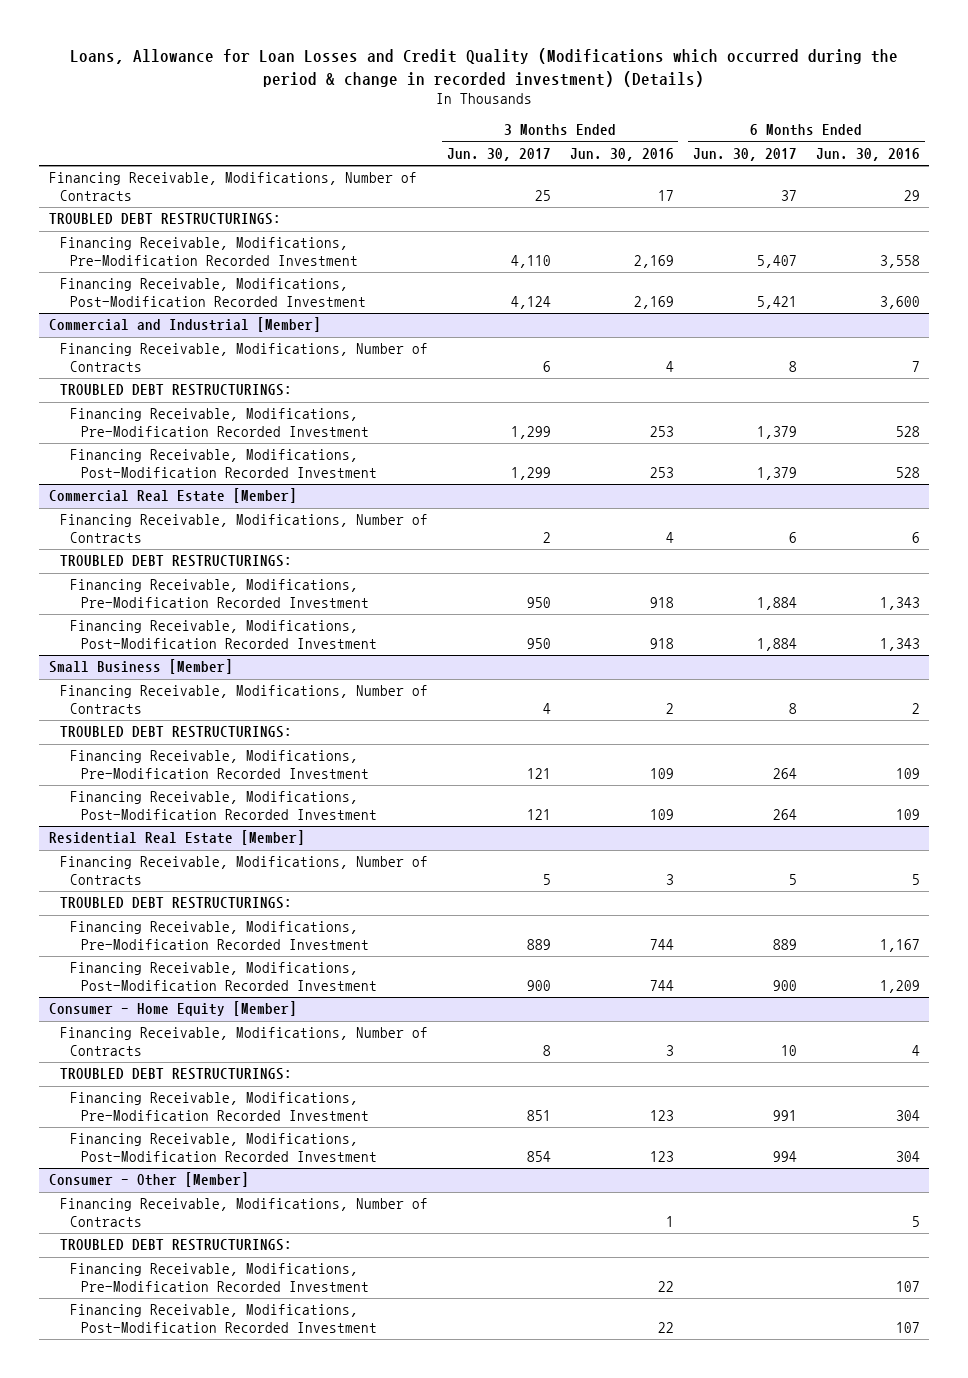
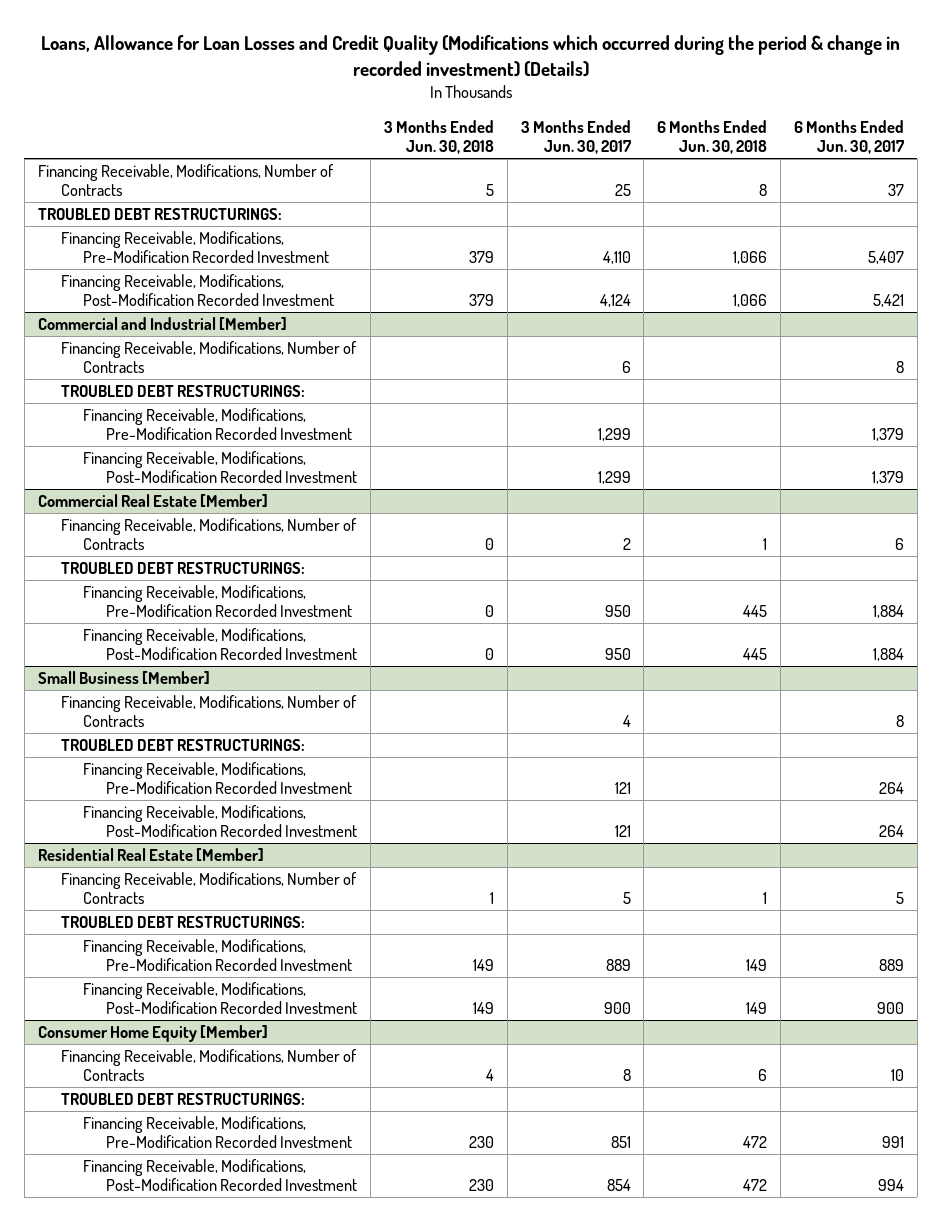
[569,147,674,161] Jun. 30, 2016 -> none
[815,147,920,161] Jun. 30, 2016 -> none
none -> [383,119,494,155] 3 Months Ended Jun. 30, 2018
none -> [657,119,768,155] 6 Months Ended Jun. 30, 2018
[48,1001,297,1017] Consumer - Home Equity [Member] -> [37,1025,268,1043] Consumer Home Equity [Member]
[48,1172,249,1188] Consumer - Other [Member] -> none
[59,1198,428,1228] Financing Receivable, Modifications, Number of Contracts -> none
[59,1239,292,1252] TROUBLED DEBT RESTRUCTURINGS: -> none
[70,1263,370,1293] Financing Receivable, Modifications, Pre-Modification Recorded Investment -> none
[70,1304,378,1334] Financing Receivable, Modifications, Post-Modification Recorded Investment -> none

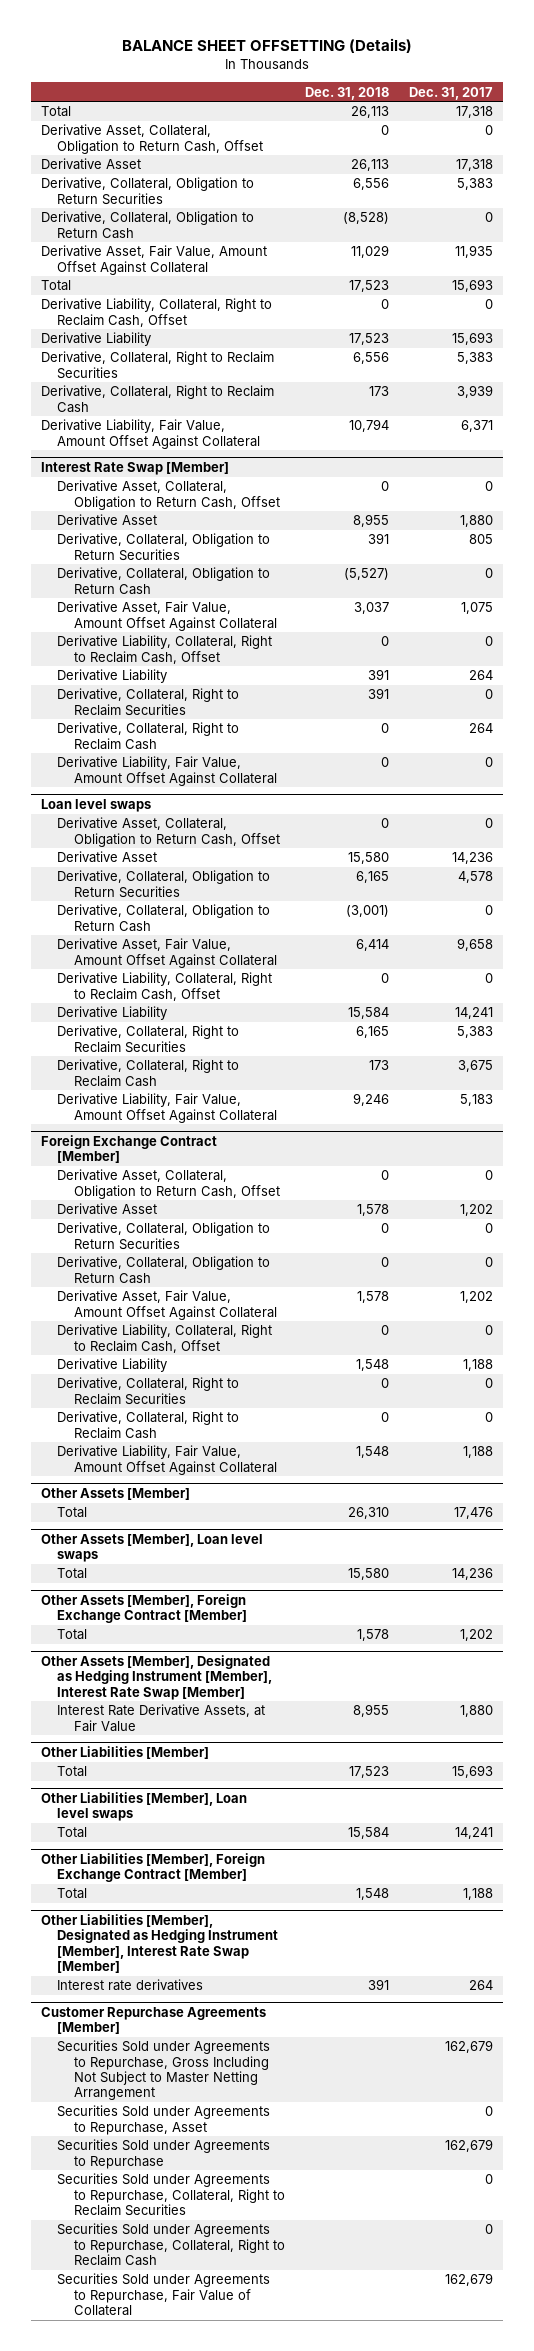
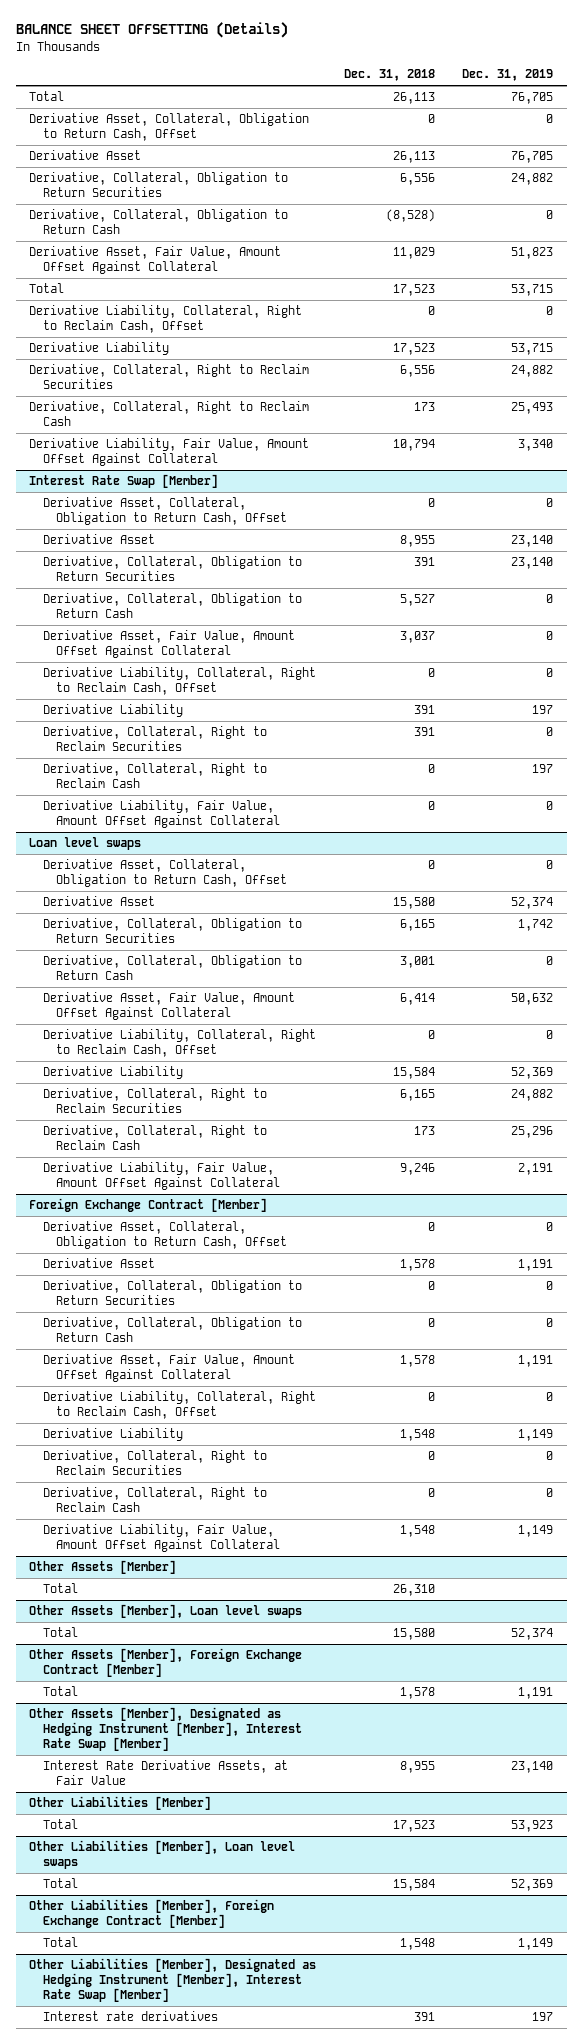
[408,86,493,100] Dec. 31, 2017 -> none
none -> [462,69,554,82] Dec. 31, 2019
[344,568,390,581] (5,527) -> [399,594,435,607] 5,527
[346,905,390,918] (3,001) -> [399,956,435,969] 3,001
[40,2006,266,2035] Customer Repurchase Agreements [Member] -> none
[57,2040,271,2101] Securities Sold under Agreements to Repurchase, Gross Including Not Subject to Master Netting Arrangement -> none
[57,2105,271,2135] Securities Sold under Agreements to Repurchase, Asset -> none
[57,2139,271,2169] Securities Sold under Agreements to Repurchase -> none
[57,2173,286,2216] Securities Sold under Agreements to Repurchase, Collateral, Right to Reclaim Securities -> none
[57,2223,286,2266] Securities Sold under Agreements to Repurchase, Collateral, Right to Reclaim Cash -> none
[57,2273,271,2316] Securities Sold under Agreements to Repurchase, Fair Value of Collateral -> none

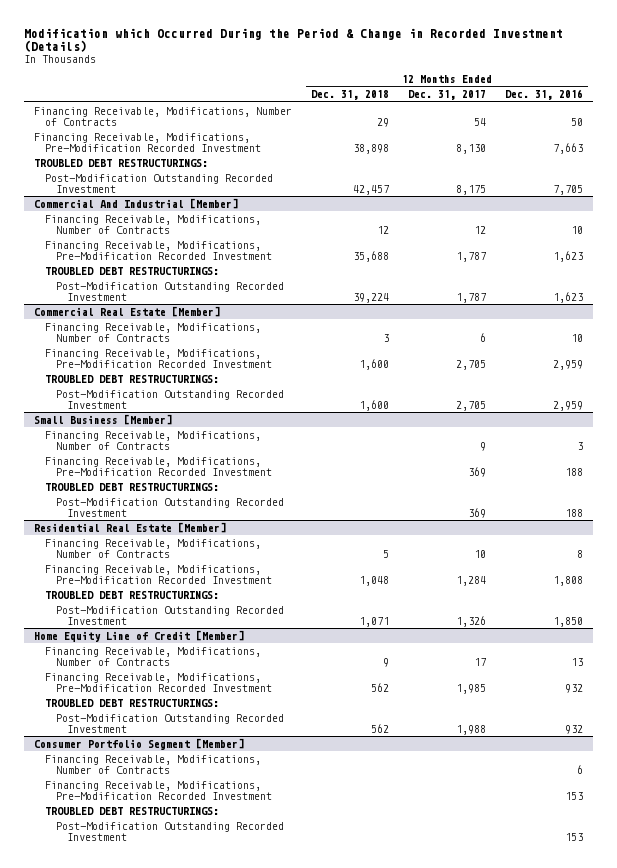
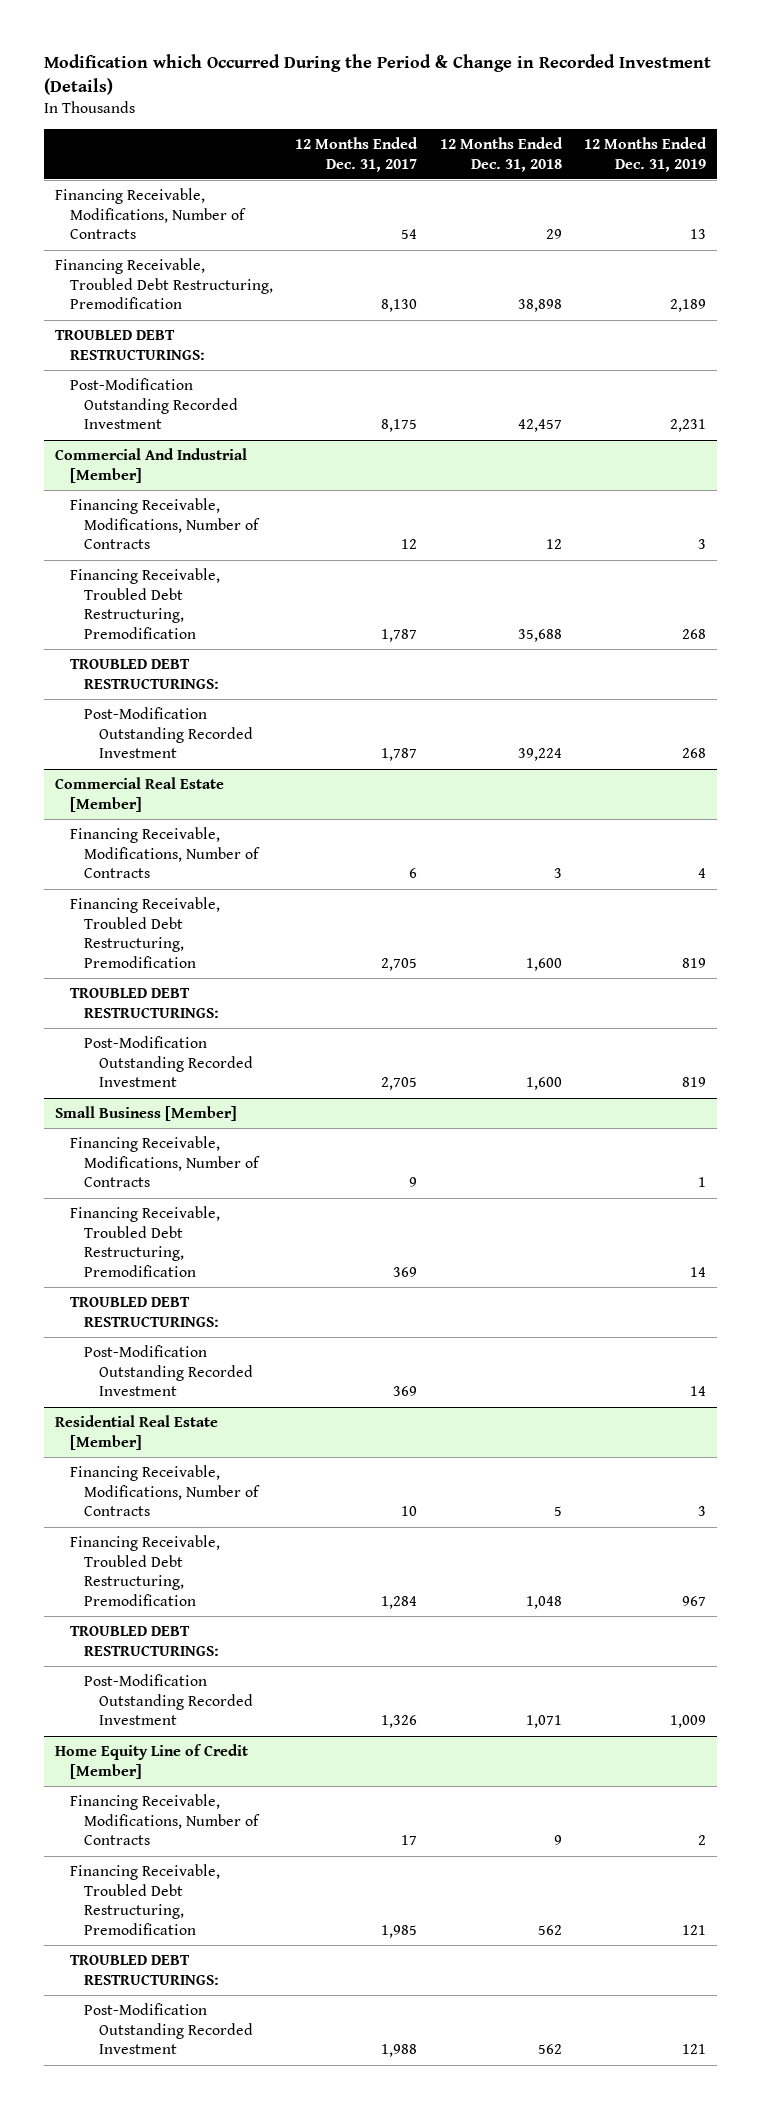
[505,89,584,101] Dec. 31, 2016 -> none
none -> [584,136,708,172] 12 Months Ended Dec. 31, 2019
[33,132,261,152] Financing Receivable, Modifications, Pre-Modification Recorded Investment -> [55,257,273,310] Financing Receivable, Troubled Debt Restructuring, Premodification
[44,240,272,260] Financing Receivable, Modifications, Pre-Modification Recorded Investment -> [69,567,220,639] Financing Receivable, Troubled Debt Restructuring, Premodification
[44,348,272,368] Financing Receivable, Modifications, Pre-Modification Recorded Investment -> [69,896,220,968] Financing Receivable, Troubled Debt Restructuring, Premodification
[44,456,272,476] Financing Receivable, Modifications, Pre-Modification Recorded Investment -> [69,1205,220,1277] Financing Receivable, Troubled Debt Restructuring, Premodification
[44,564,272,584] Financing Receivable, Modifications, Pre-Modification Recorded Investment -> [69,1534,220,1606] Financing Receivable, Troubled Debt Restructuring, Premodification
[44,672,272,692] Financing Receivable, Modifications, Pre-Modification Recorded Investment -> [69,1863,220,1935] Financing Receivable, Troubled Debt Restructuring, Premodification
[33,737,244,750] Consumer Portfolio Segment [Member] -> none
[44,754,261,774] Financing Receivable, Modifications, Number of Contracts -> none
[44,780,272,800] Financing Receivable, Modifications, Pre-Modification Recorded Investment -> none
[44,806,219,815] TROUBLED DEBT RESTRUCTURINGS: -> none
[55,821,284,841] Post-Modification Outstanding Recorded Investment -> none

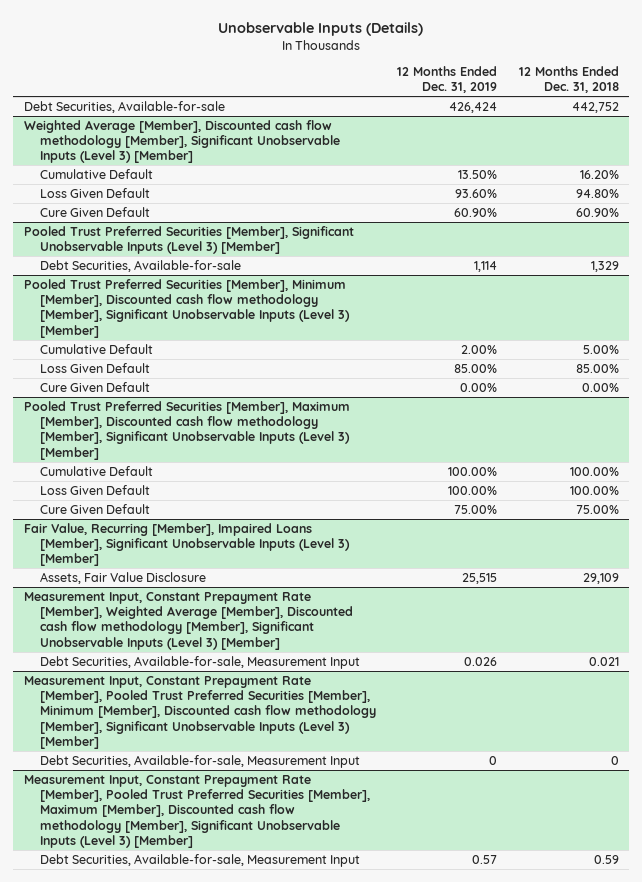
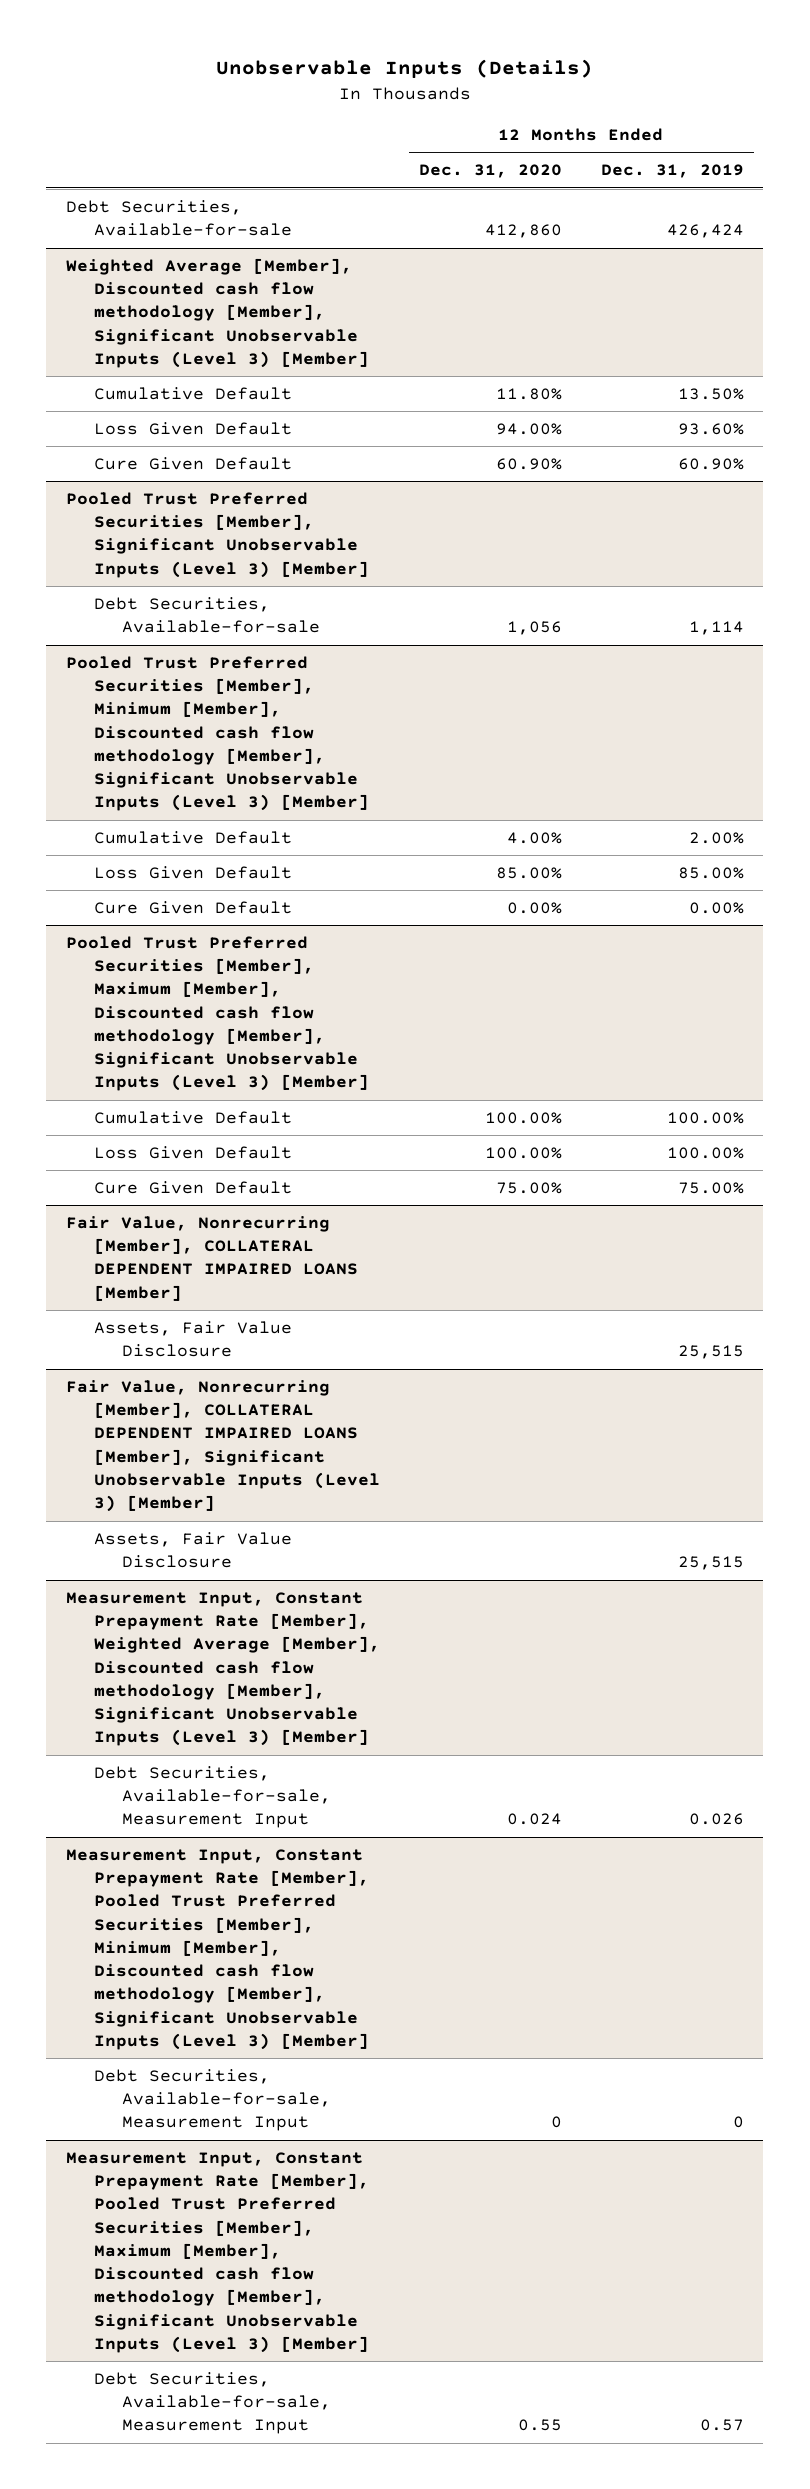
[518,65,619,94] 12 Months Ended Dec. 31, 2018 -> none
none -> [418,164,562,179] Dec. 31, 2020
[23,522,350,567] Fair Value, Recurring [Member], Impaired Loans [Member], Significant Unobservable Inputs (Level 3) [Member] -> none
none -> [65,1216,358,1301] Fair Value, Nonrecurring [Member], COLLATERAL DEPENDENT IMPAIRED LOANS [Member]
none -> [65,1380,380,1513] Fair Value, Nonrecurring [Member], COLLATERAL DEPENDENT IMPAIRED LOANS [Member], Significant Unobservable Inputs (Level 3) [Member]
none -> [93,1532,292,1569] Assets, Fair Value Disclosure

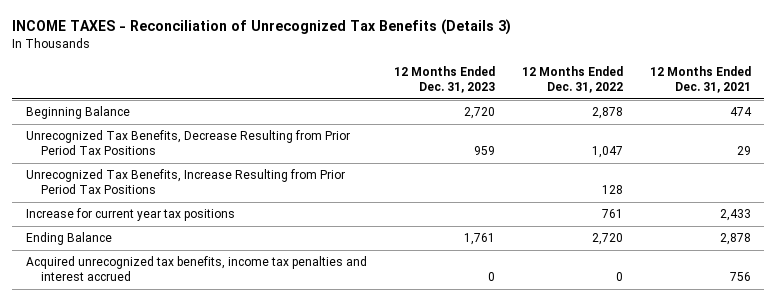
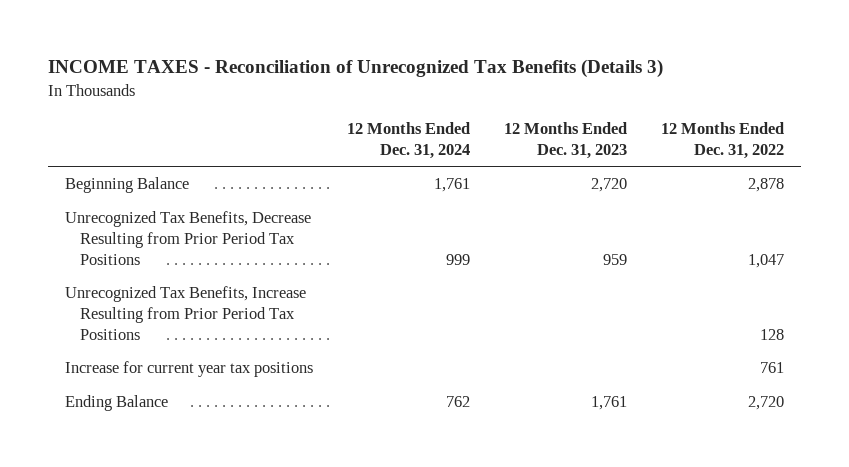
[649,65,751,94] 12 Months Ended Dec. 31, 2021 -> none
none -> [346,122,470,159] 12 Months Ended Dec. 31, 2024
[25,256,367,282] Acquired unrecognized tax benefits, income tax penalties and interest accrued -> none

